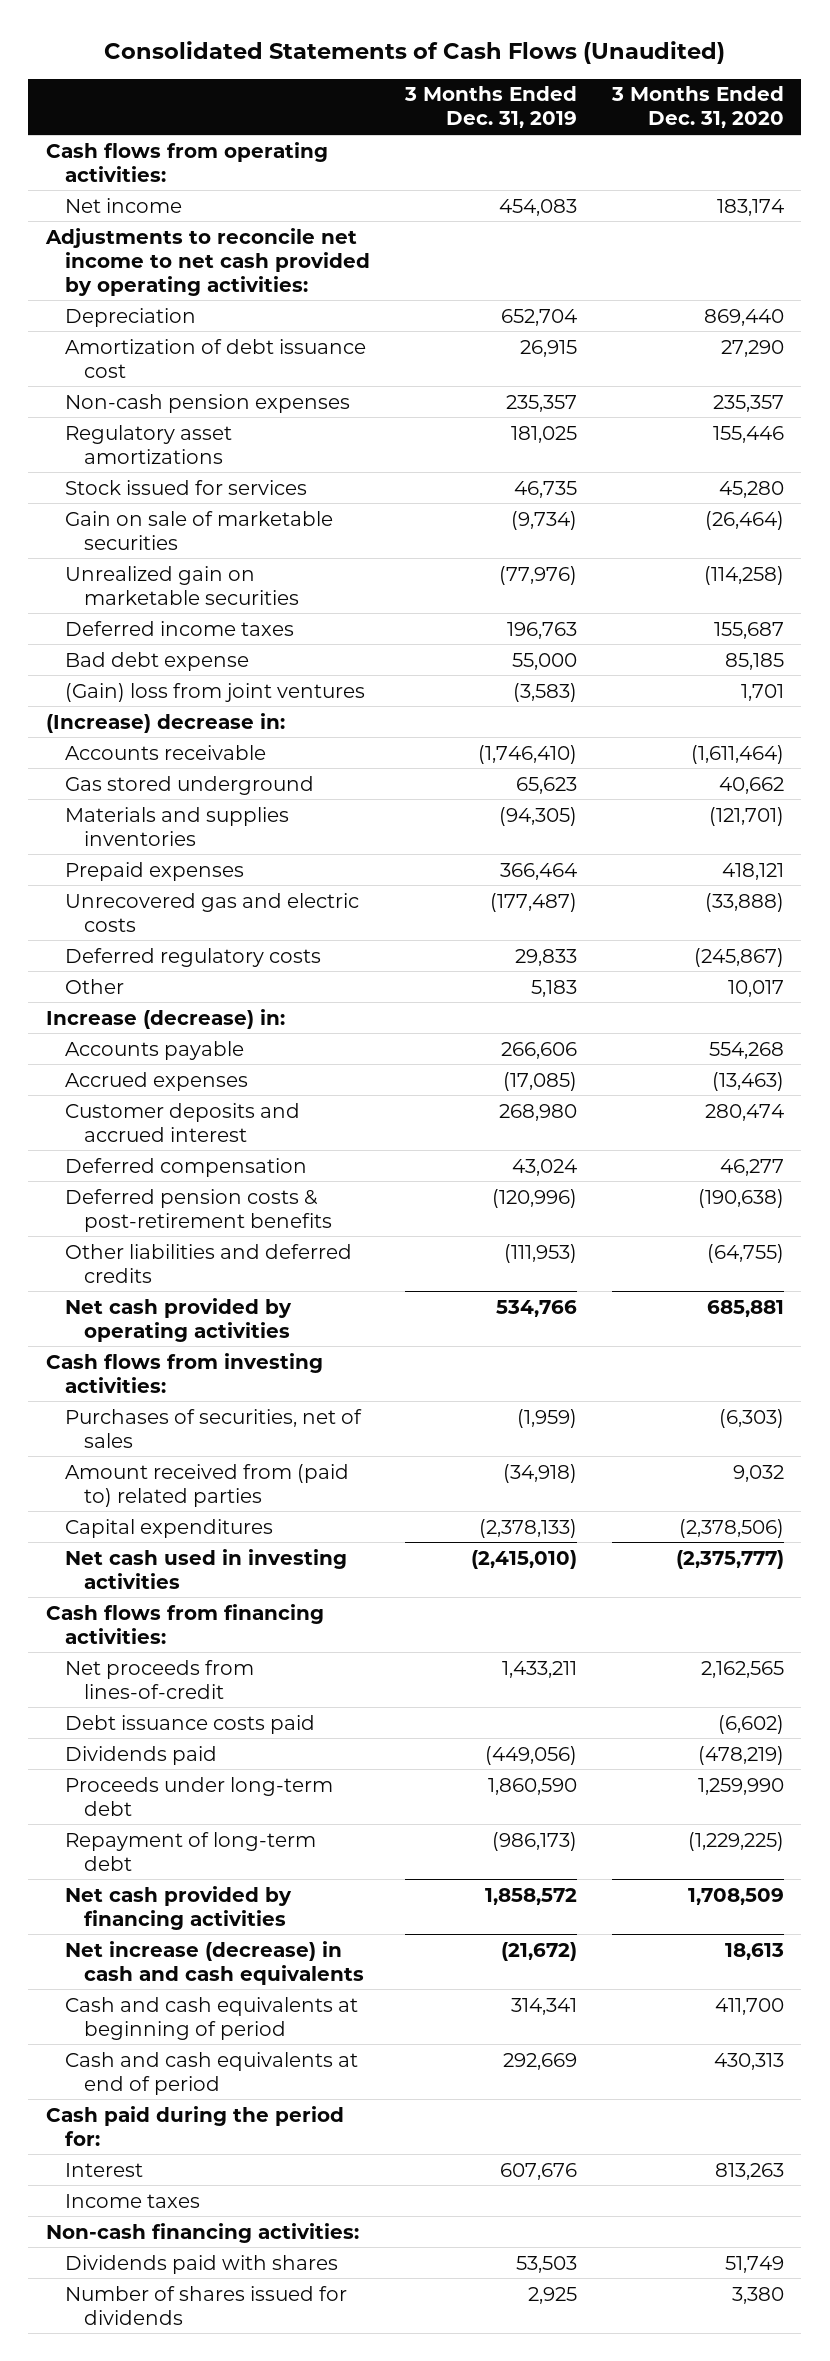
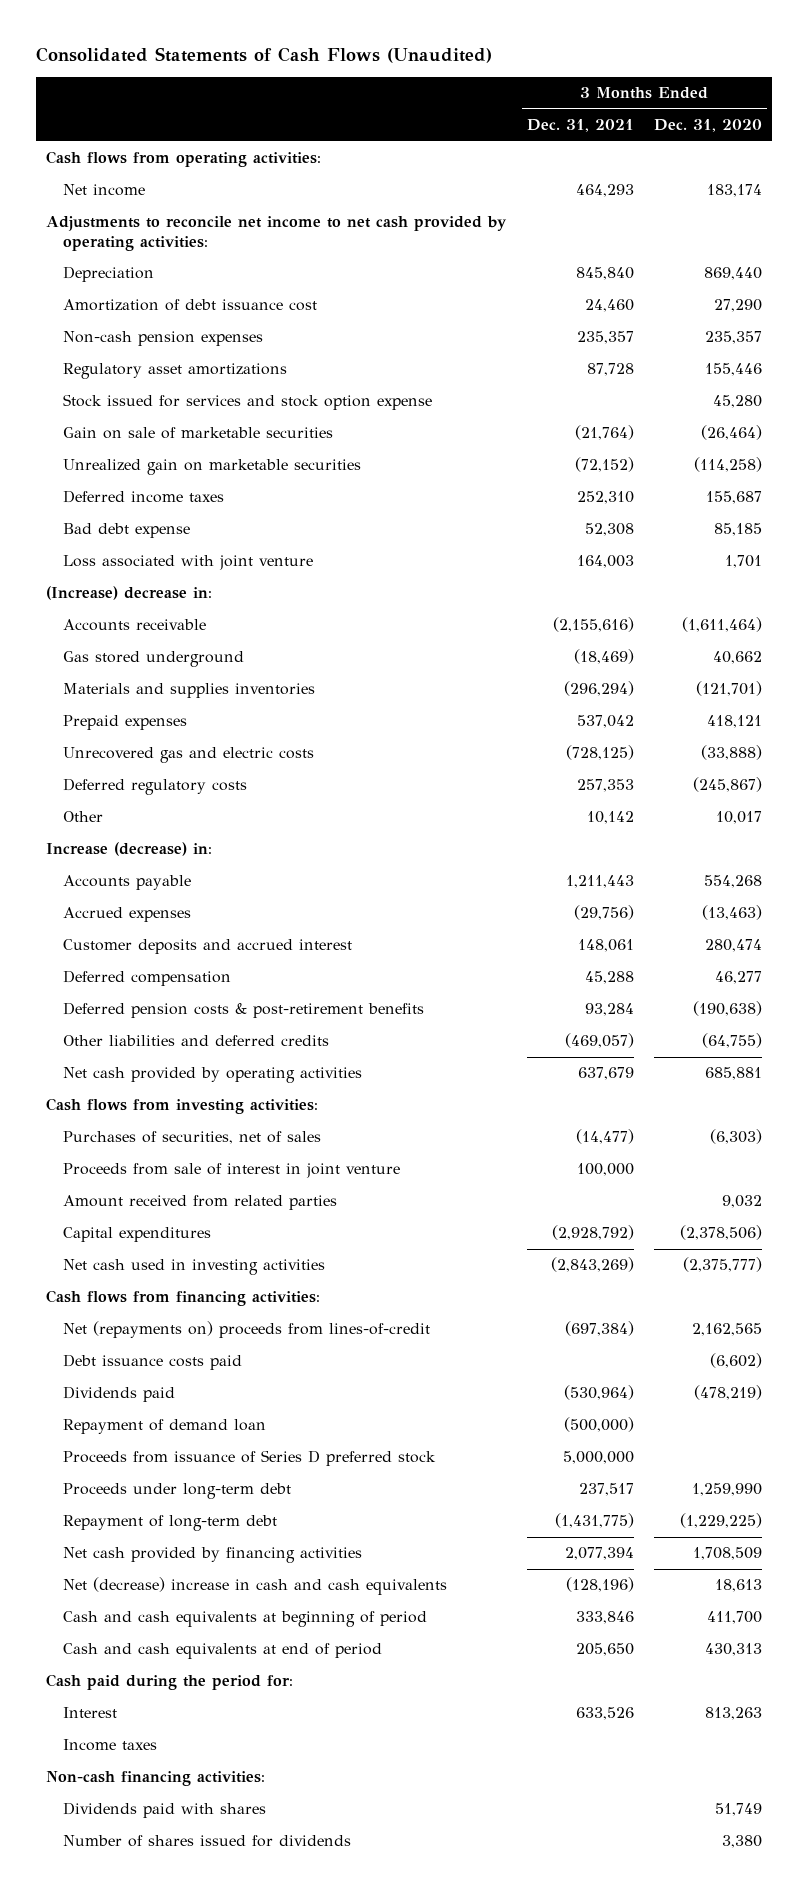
[403,86,577,129] 3 Months Ended Dec. 31, 2019 -> none
none -> [526,119,634,133] Dec. 31, 2021
[64,479,307,495] Stock issued for services -> [63,394,433,411] Stock issued for services and stock option expense
[64,682,365,702] (Gain) loss from joint ventures -> [63,555,314,571] Loss associated with joint venture
none -> [63,1163,401,1179] Proceeds from sale of interest in joint venture
[64,1463,349,1507] Amount received from (paid to) related parties -> [63,1195,338,1211] Amount received from related parties
[64,1659,254,1699] Net proceeds from lines-of-credit -> [63,1321,431,1339] Net (repayments on) proceeds from lines-of-credit
none -> [63,1419,267,1435] Repayment of demand loan
none -> [63,1450,437,1467] Proceeds from issuance of Series D preferred stock
[64,1940,365,1985] Net increase (decrease) in cash and cash equivalents -> [63,1577,448,1596] Net (decrease) increase in cash and cash equivalents

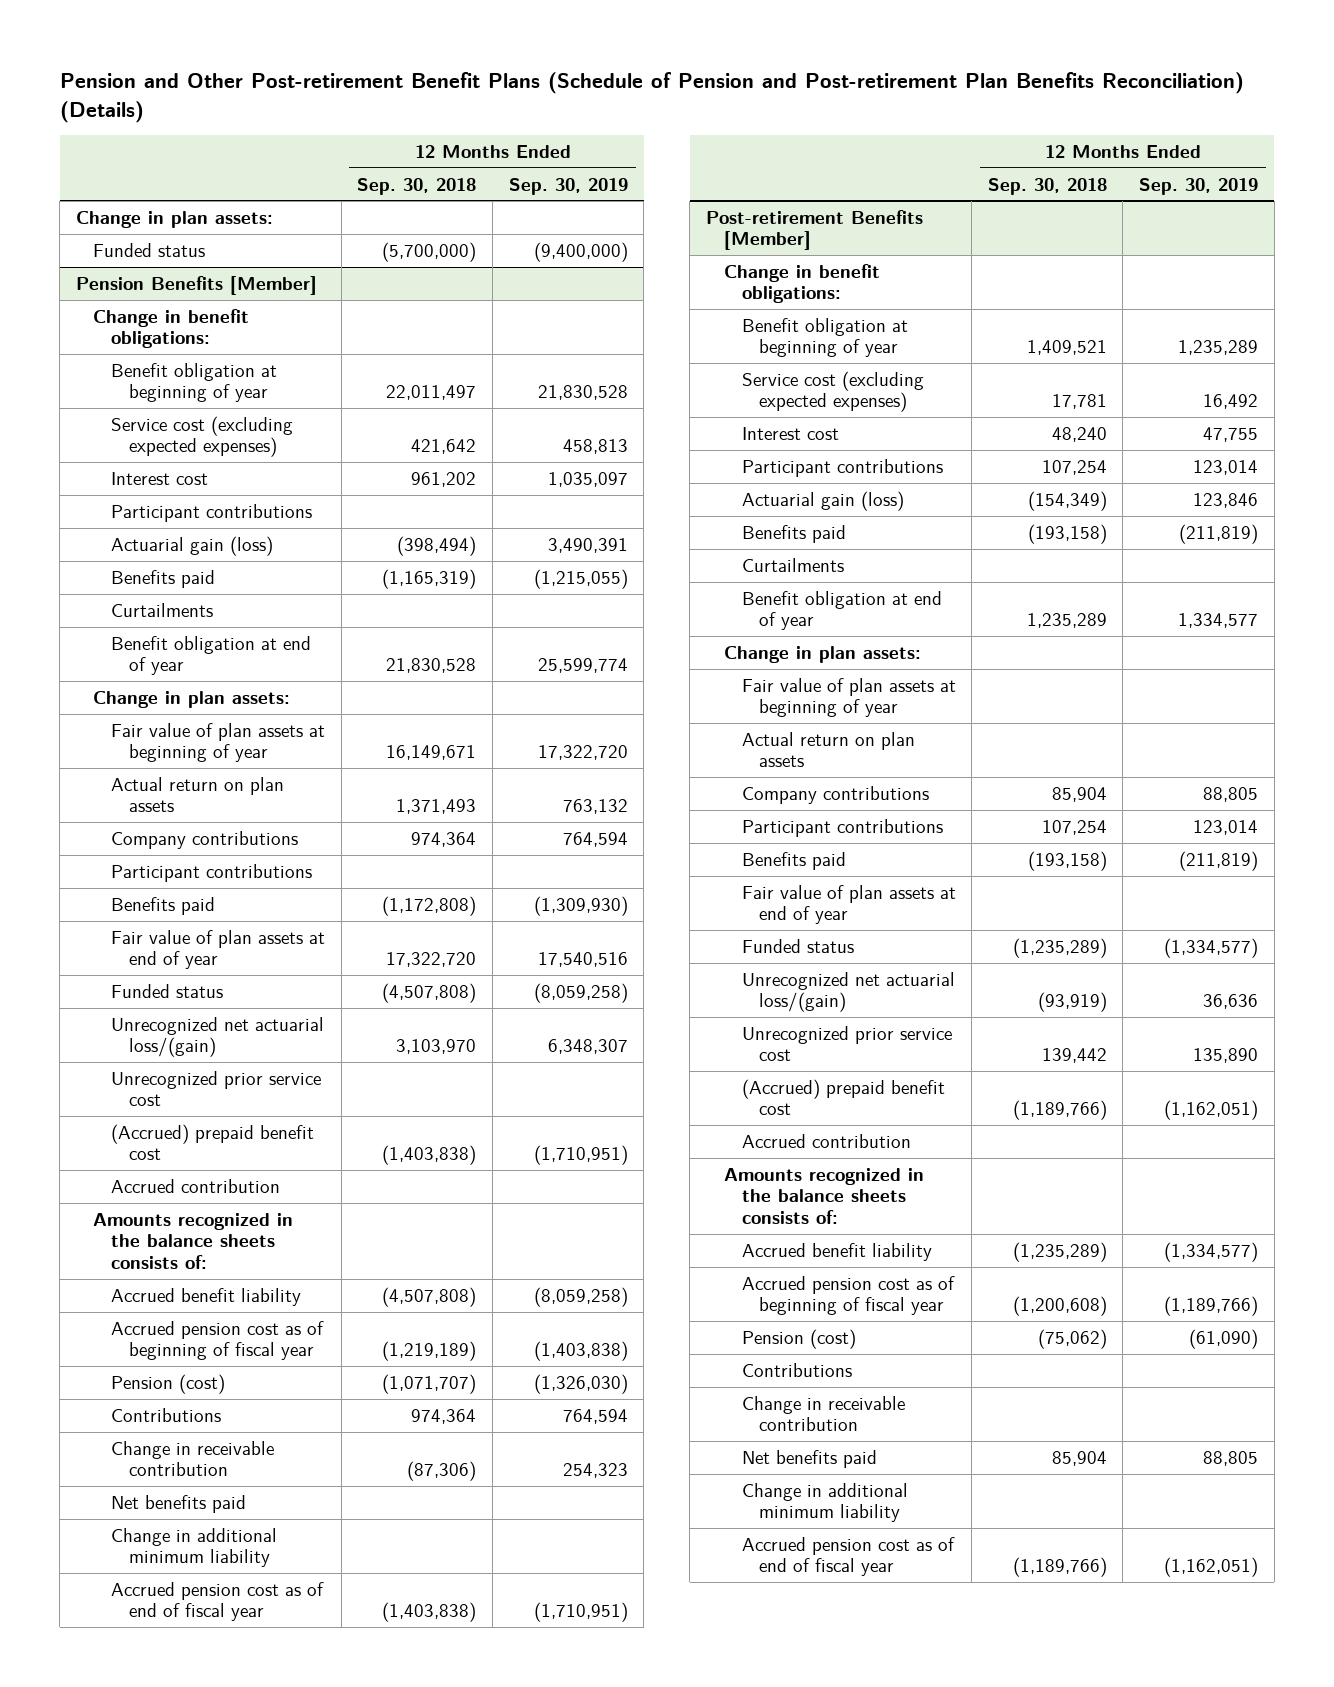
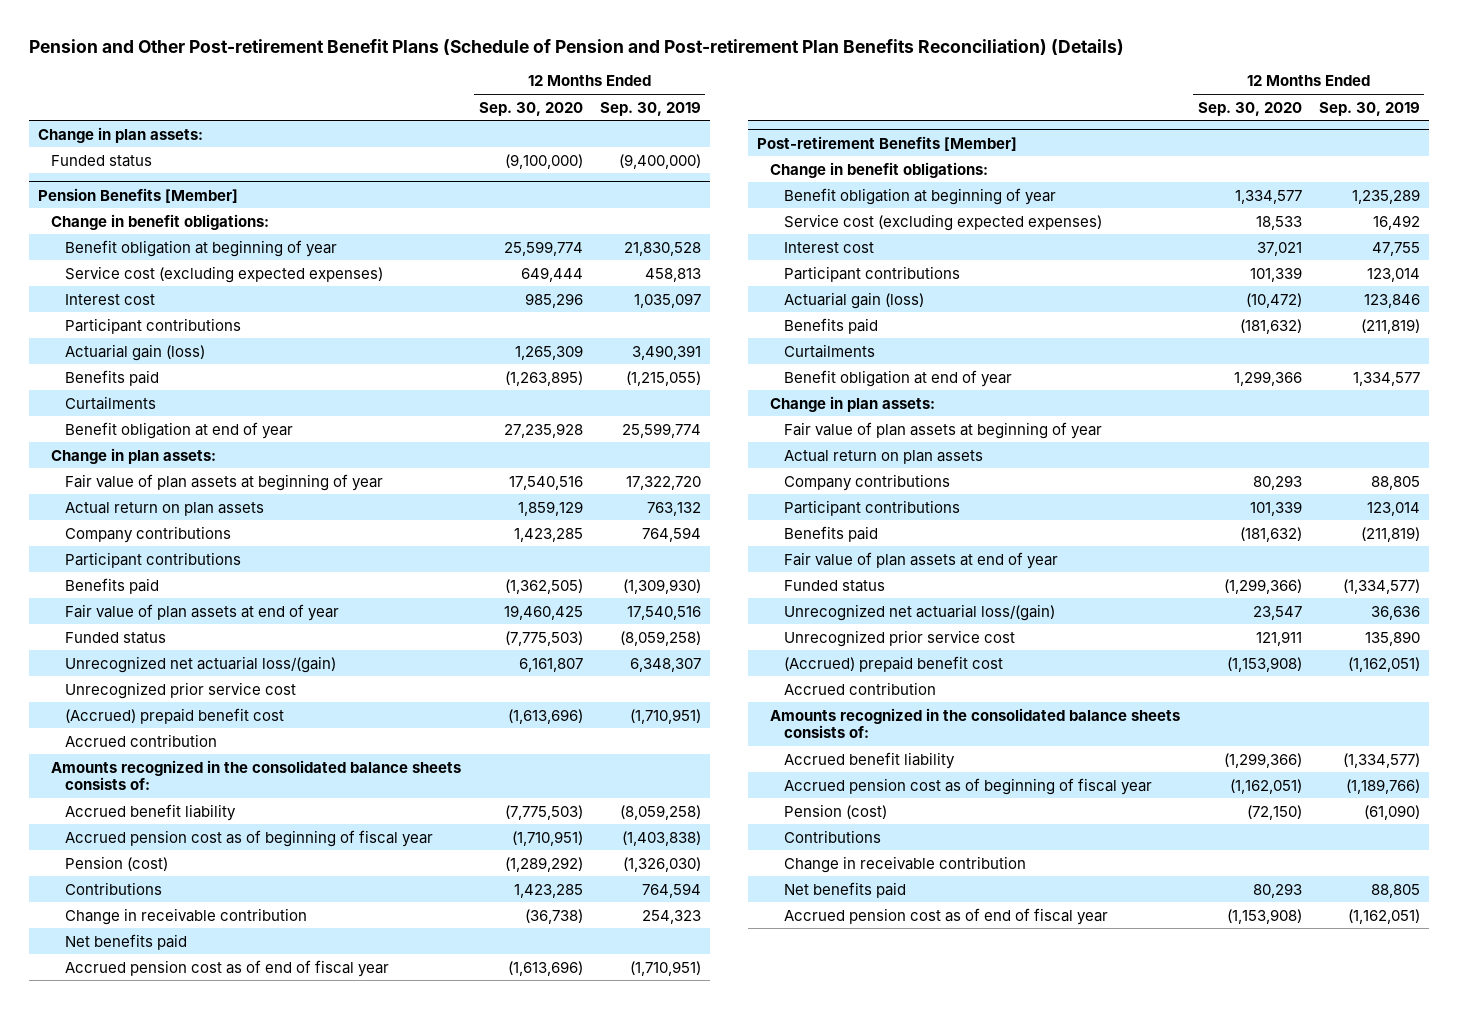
[357,177,477,195] Sep. 30, 2018 -> none
none -> [478,101,583,116] Sep. 30, 2020
[93,1212,294,1270] Amounts recognized in the balance sheets consists of: -> [51,759,462,791] Amounts recognized in the consolidated balance sheets consists of:
[111,1527,278,1568] Change in additional minimum liability -> none
[723,1167,924,1225] Amounts recognized in the balance sheets consists of: -> [770,707,1181,739] Amounts recognized in the consolidated balance sheets consists of:
[741,1482,908,1523] Change in additional minimum liability -> none

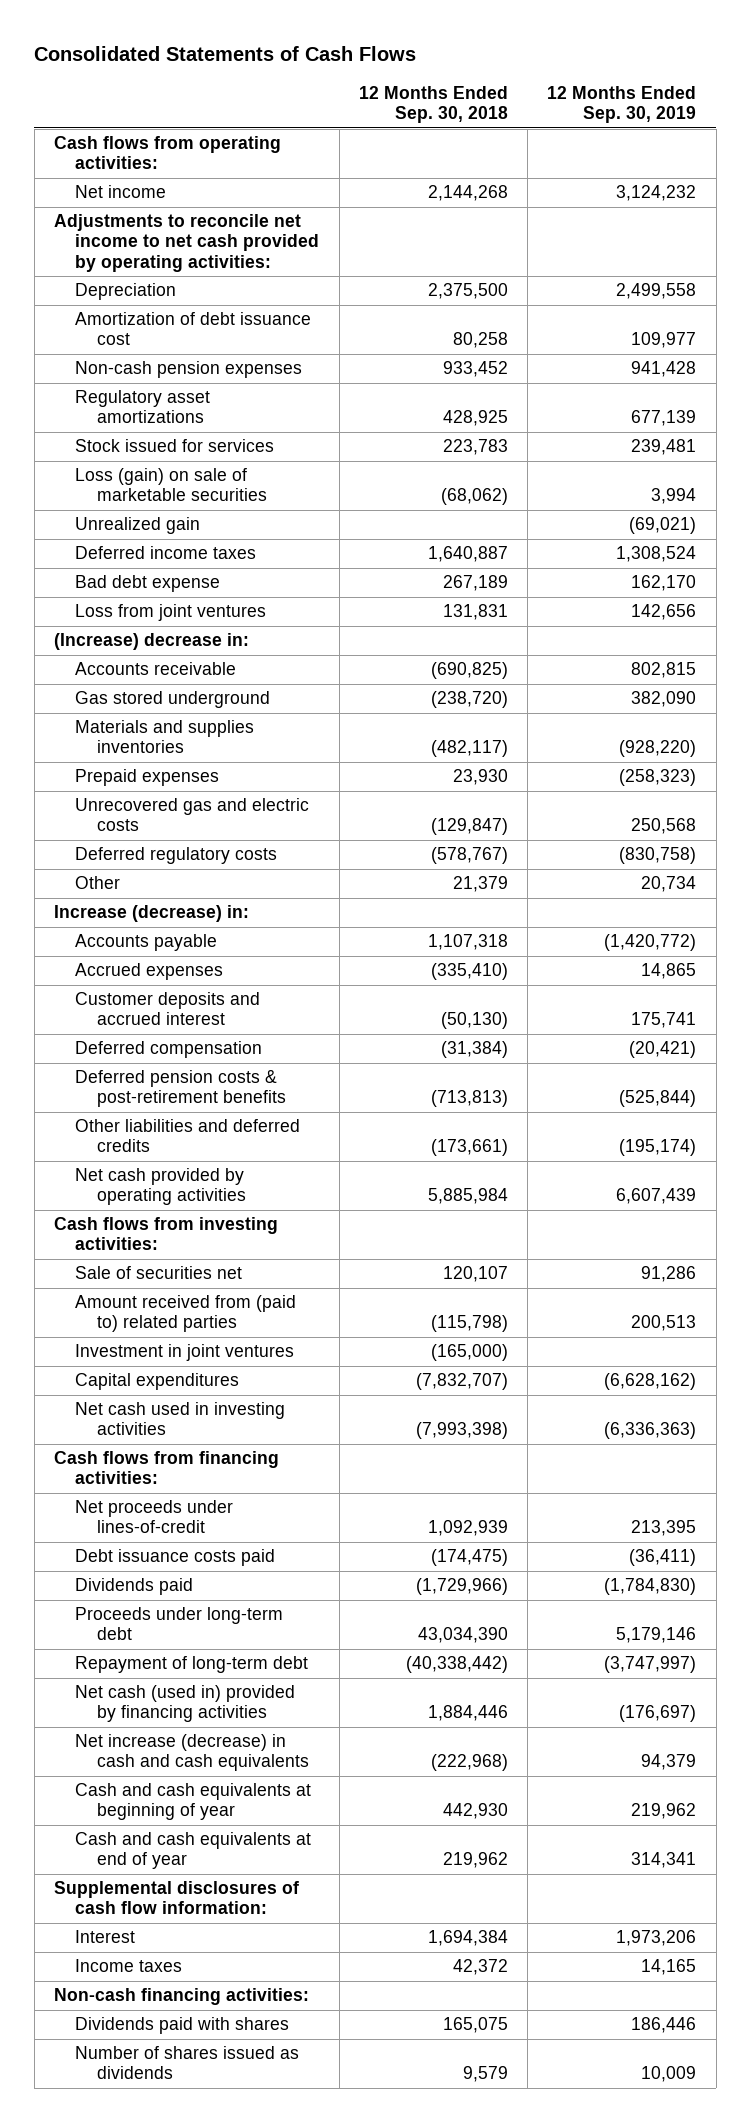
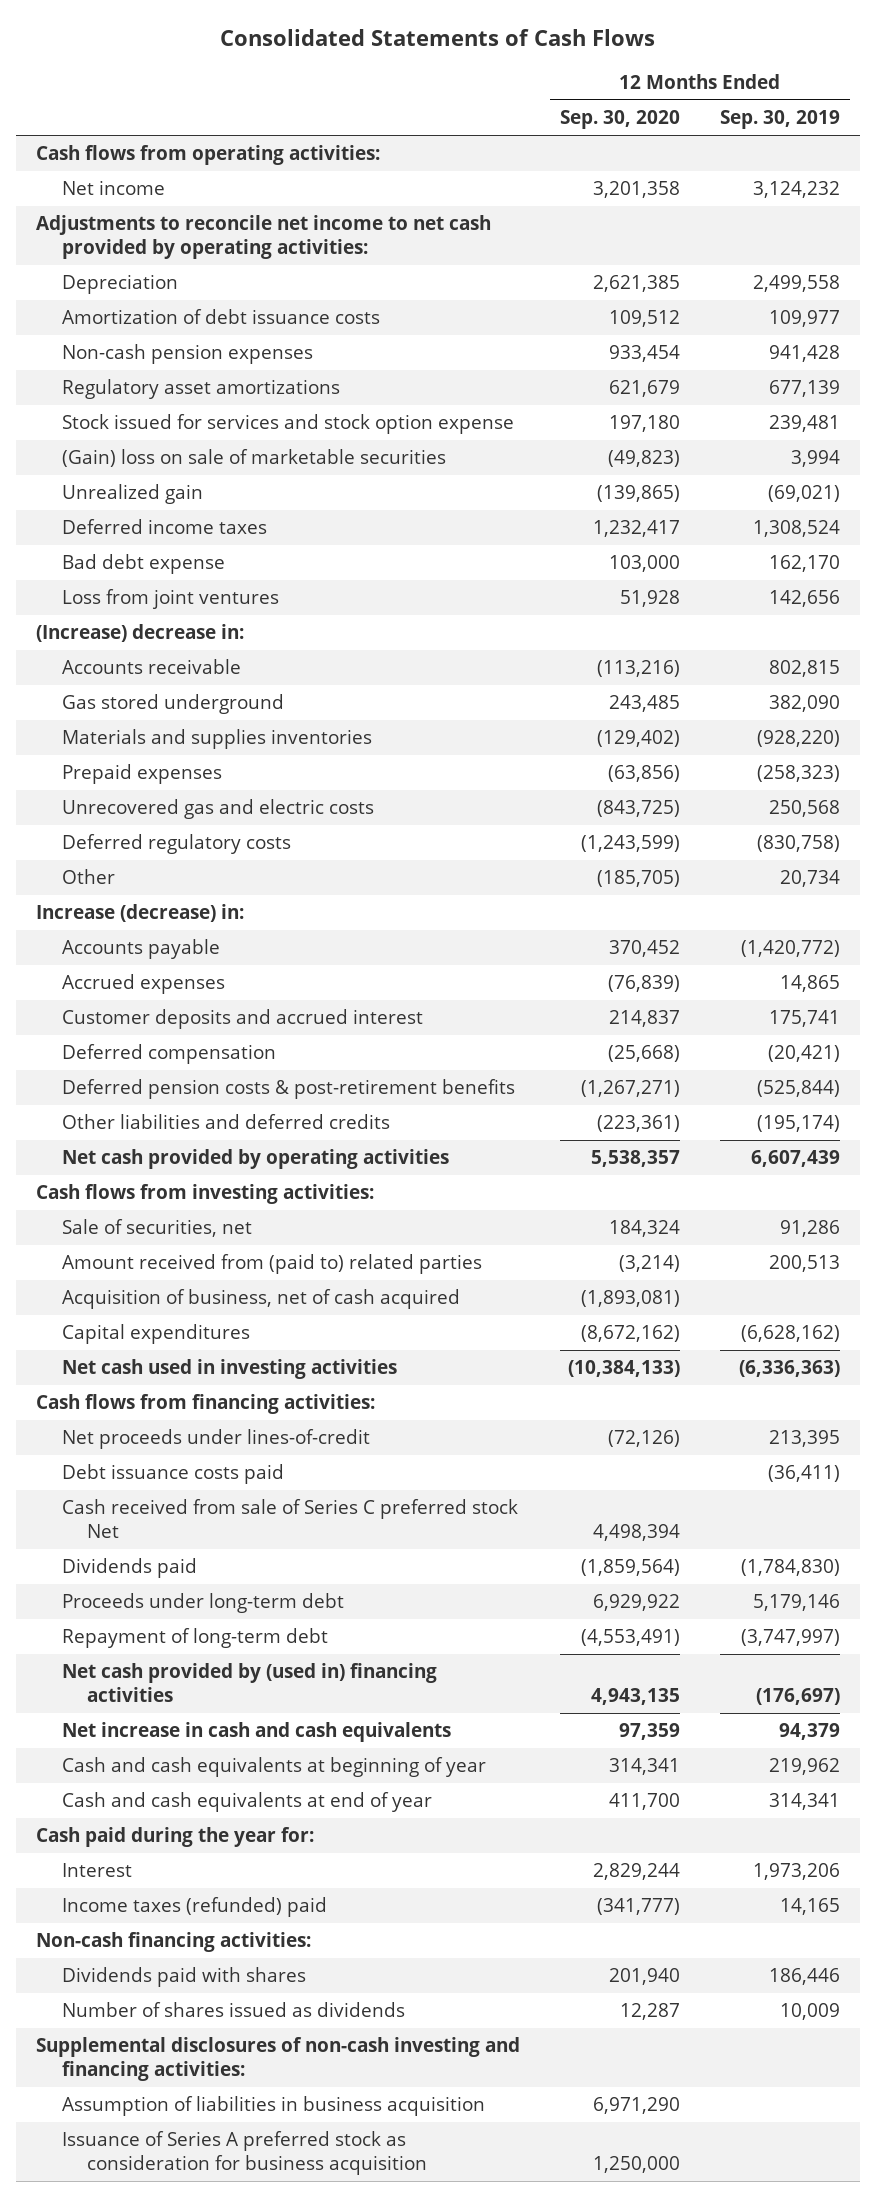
[358,86,508,124] 12 Months Ended Sep. 30, 2018 -> none
none -> [560,110,681,130] Sep. 30, 2020
[75,312,312,346] Amortization of debt issuance cost -> [61,309,380,325] Amortization of debt issuance costs
[75,439,275,453] Stock issued for services -> [61,414,514,435] Stock issued for services and stock option expense
[75,468,267,502] Loss (gain) on sale of marketable securities -> [61,449,446,468] (Gain) loss on sale of marketable securities
[75,1266,243,1280] Sale of securities net -> [61,1219,252,1238] Sale of securities, net
[75,1344,295,1362] Investment in joint ventures -> none
none -> [61,1289,460,1310] Acquisition of business, net of cash acquired
none -> [61,1499,518,1538] Cash received from sale of Series C preferred stock Net
[75,1685,296,1723] Net cash (used in) provided by financing activities -> [61,1663,437,1702] Net cash provided by (used in) financing activities
[75,1734,309,1772] Net increase (decrease) in cash and cash equivalents -> [61,1722,451,1743] Net increase in cash and cash equivalents
[54,1881,300,1915] Supplemental disclosures of cash flow information: -> none
none -> [36,1827,315,1848] Cash paid during the year for:
[75,1959,183,1973] Income taxes -> [61,1897,327,1918] Income taxes (refunded) paid
none -> [36,2037,521,2081] Supplemental disclosures of non-cash investing and financing activities:
none -> [61,2096,485,2117] Assumption of liabilities in business acquisition
none -> [61,2131,428,2175] Issuance of Series A preferred stock as consideration for business acquisition

